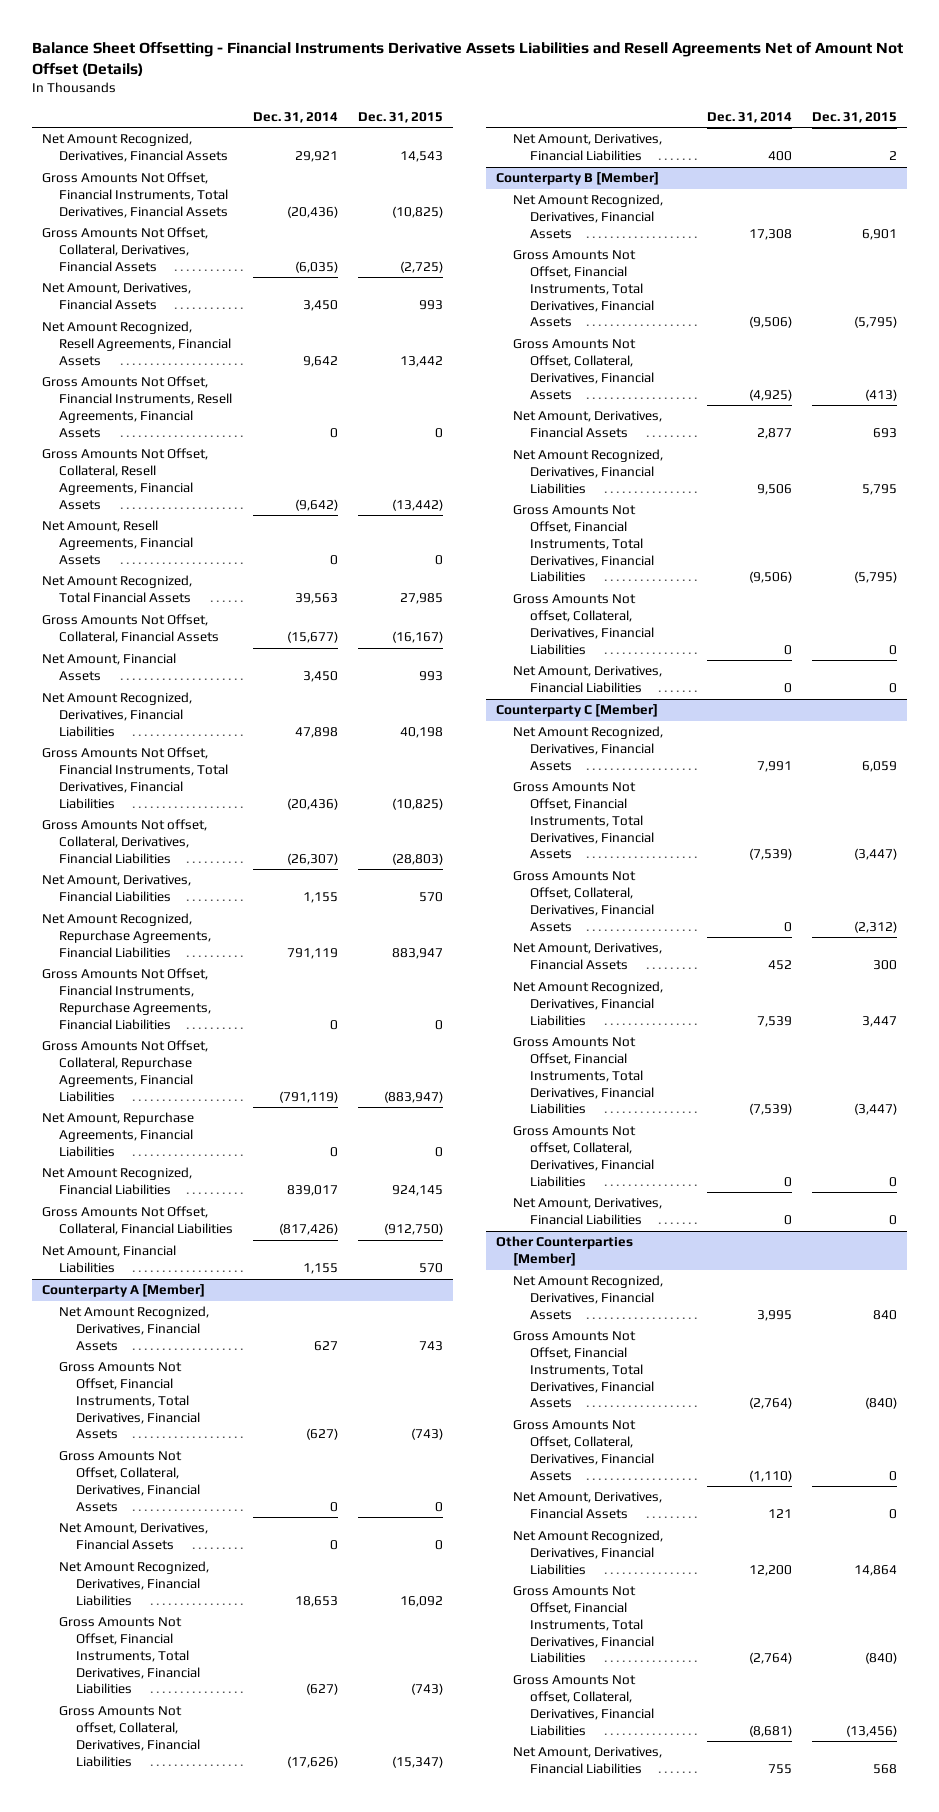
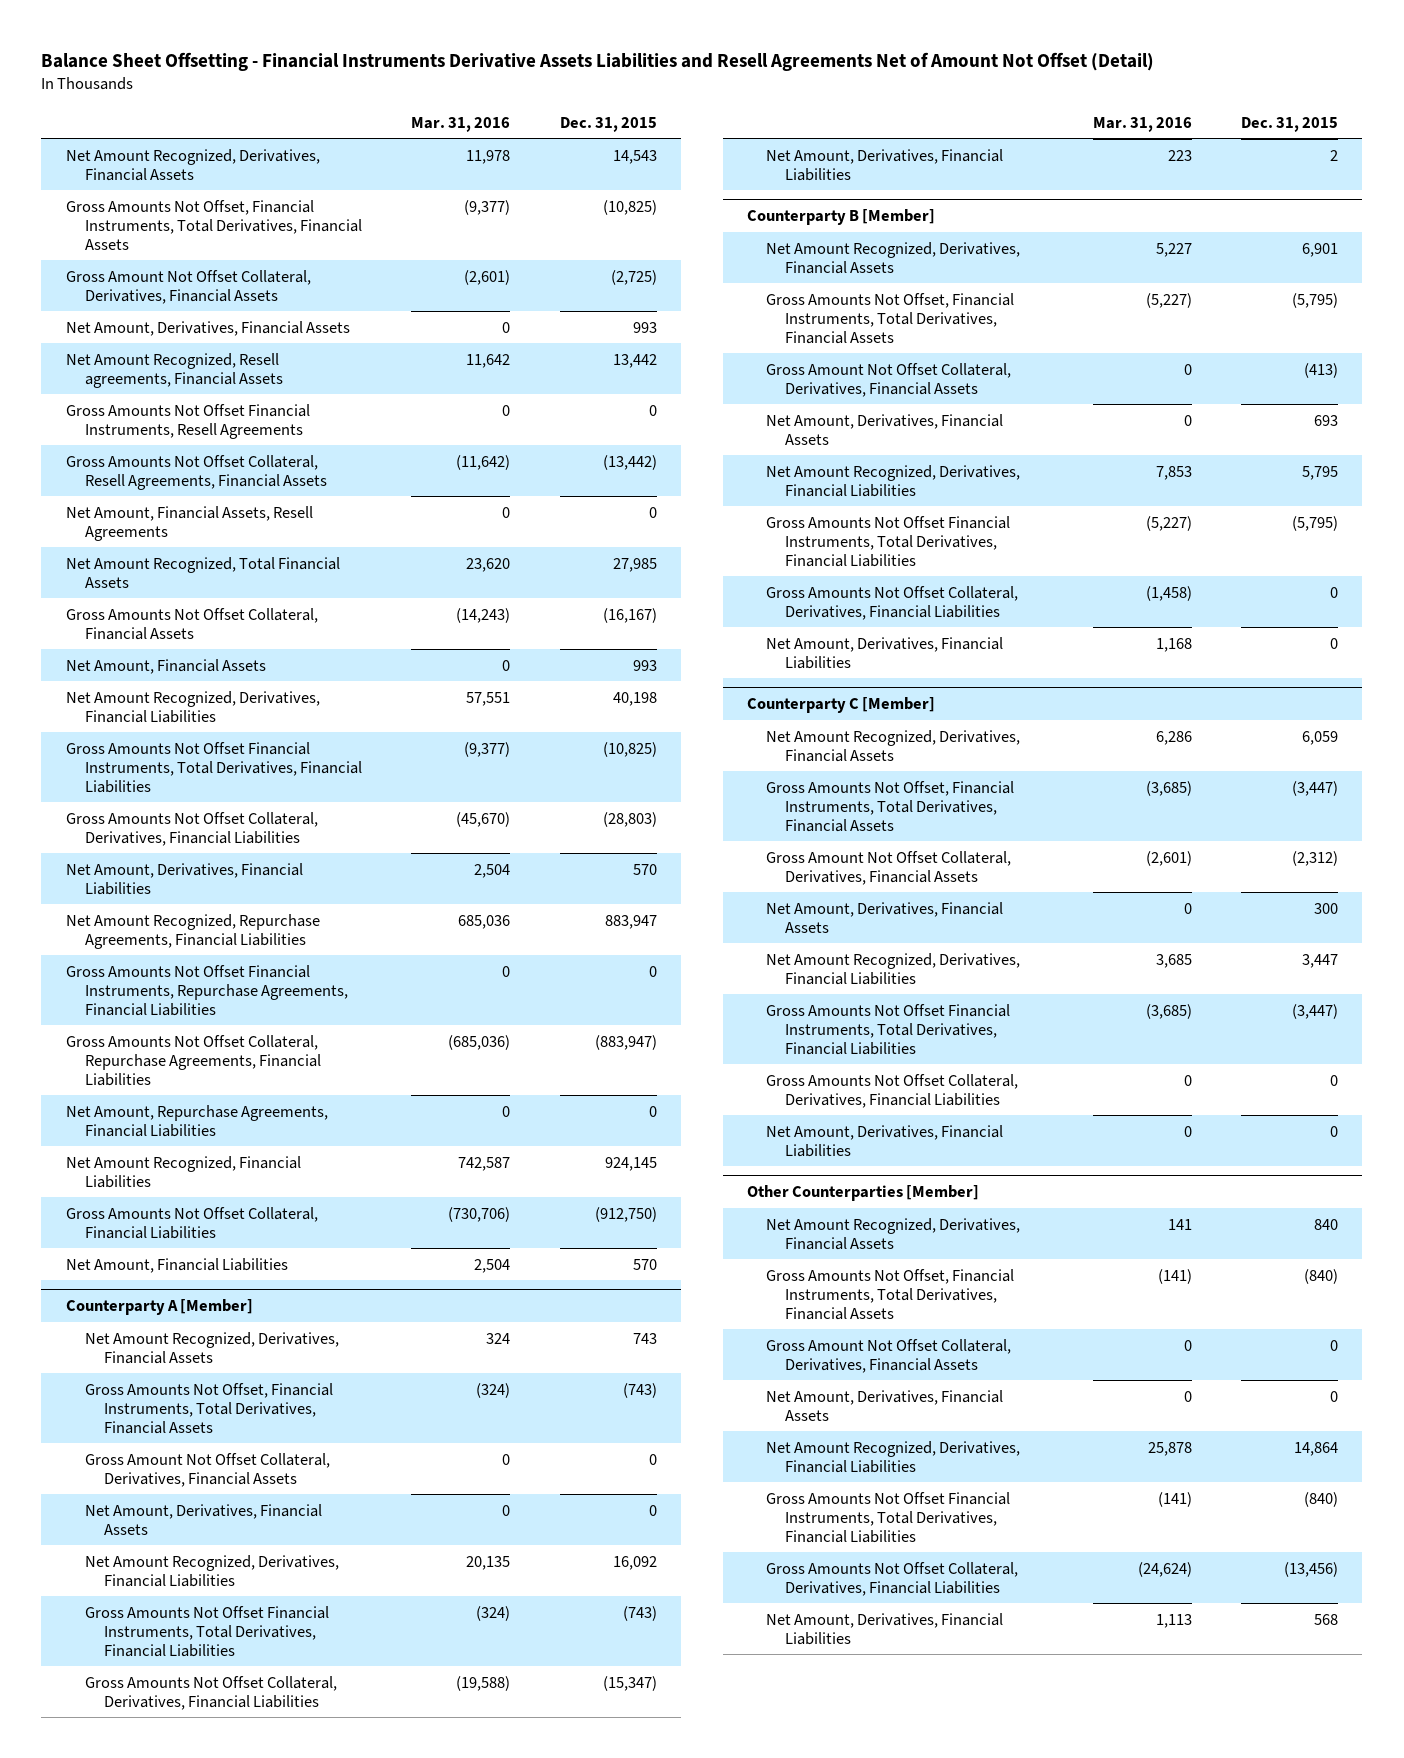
[32,42,904,76] Balance Sheet Offsetting - Financial Instruments Derivative Assets Liabilities and Resell Agreements Net of Amount Not Offset (Details) -> [41,52,1155,72] Balance Sheet Offsetting - Financial Instruments Derivative Assets Liabilities and Resell Agreements Net of Amount Not Offset (Detail)
[252,111,338,123] Dec. 31, 2014 -> none
none -> [411,116,511,132] Mar. 31, 2016
[42,227,209,272] Gross Amounts Not Offset, Collateral, Derivatives, Financial Assets -> [65,269,311,304] Gross Amount Not Offset Collateral, Derivatives, Financial Assets
[42,321,232,366] Net Amount Recognized, Resell Agreements, Financial Assets -> [65,352,283,388] Net Amount Recognized, Resell agreements, Financial Assets
[42,376,233,438] Gross Amounts Not Offset, Financial Instruments, Resell Agreements, Financial Assets -> [65,403,310,439] Gross Amounts Not Offset Financial Instruments, Resell Agreements
[42,448,209,510] Gross Amounts Not Offset, Collateral, Resell Agreements, Financial Assets -> [65,454,327,490] Gross Amounts Not Offset Collateral, Resell Agreements, Financial Assets
[42,520,194,565] Net Amount, Resell Agreements, Financial Assets -> [65,505,313,541] Net Amount, Financial Assets, Resell Agreements
[42,614,220,644] Gross Amounts Not Offset, Collateral, Financial Assets -> [65,607,318,640] Gross Amounts Not Offset Collateral, Financial Assets
[42,747,229,809] Gross Amounts Not Offset, Financial Instruments, Total Derivatives, Financial Liabilities -> [65,741,362,793] Gross Amounts Not Offset Financial Instruments, Total Derivatives, Financial Liabilities
[42,819,208,864] Gross Amounts Not offset, Collateral, Derivatives, Financial Liabilities -> [65,811,318,846] Gross Amounts Not Offset Collateral, Derivatives, Financial Liabilities
[42,968,212,1030] Gross Amounts Not Offset, Financial Instruments, Repurchase Agreements, Financial Liabilities -> [65,964,348,1016] Gross Amounts Not Offset Financial Instruments, Repurchase Agreements, Financial Liabilities
[42,1040,209,1102] Gross Amounts Not Offset, Collateral, Repurchase Agreements, Financial Liabilities -> [65,1034,321,1086] Gross Amounts Not Offset Collateral, Repurchase Agreements, Financial Liabilities
[42,1206,234,1236] Gross Amounts Not Offset, Collateral, Financial Liabilities -> [65,1206,318,1239] Gross Amounts Not Offset Collateral, Financial Liabilities
[59,1451,201,1512] Gross Amounts Not Offset, Collateral, Derivatives, Financial Assets -> [84,1452,330,1487] Gross Amount Not Offset Collateral, Derivatives, Financial Assets
[59,1617,201,1695] Gross Amounts Not Offset, Financial Instruments, Total Derivatives, Financial Liabilities -> [84,1605,329,1657] Gross Amounts Not Offset Financial Instruments, Total Derivatives, Financial Liabilities
[59,1706,201,1767] Gross Amounts Not offset, Collateral, Derivatives, Financial Liabilities -> [84,1675,337,1710] Gross Amounts Not Offset Collateral, Derivatives, Financial Liabilities
[513,339,655,400] Gross Amounts Not Offset, Collateral, Derivatives, Financial Assets -> [766,362,1012,397] Gross Amount Not Offset Collateral, Derivatives, Financial Assets
[513,505,655,583] Gross Amounts Not Offset, Financial Instruments, Total Derivatives, Financial Liabilities -> [766,515,1011,567] Gross Amounts Not Offset Financial Instruments, Total Derivatives, Financial Liabilities
[513,594,655,655] Gross Amounts Not offset, Collateral, Derivatives, Financial Liabilities -> [766,585,1019,620] Gross Amounts Not Offset Collateral, Derivatives, Financial Liabilities
[513,871,655,932] Gross Amounts Not Offset, Collateral, Derivatives, Financial Assets -> [766,850,1012,885] Gross Amount Not Offset Collateral, Derivatives, Financial Assets
[513,1037,655,1115] Gross Amounts Not Offset, Financial Instruments, Total Derivatives, Financial Liabilities -> [766,1003,1011,1055] Gross Amounts Not Offset Financial Instruments, Total Derivatives, Financial Liabilities
[513,1126,655,1187] Gross Amounts Not offset, Collateral, Derivatives, Financial Liabilities -> [766,1073,1019,1108] Gross Amounts Not Offset Collateral, Derivatives, Financial Liabilities
[513,1420,655,1481] Gross Amounts Not Offset, Collateral, Derivatives, Financial Assets -> [766,1338,1012,1373] Gross Amount Not Offset Collateral, Derivatives, Financial Assets
[513,1586,655,1664] Gross Amounts Not Offset, Financial Instruments, Total Derivatives, Financial Liabilities -> [766,1491,1011,1543] Gross Amounts Not Offset Financial Instruments, Total Derivatives, Financial Liabilities
[513,1675,655,1736] Gross Amounts Not offset, Collateral, Derivatives, Financial Liabilities -> [766,1561,1019,1596] Gross Amounts Not Offset Collateral, Derivatives, Financial Liabilities

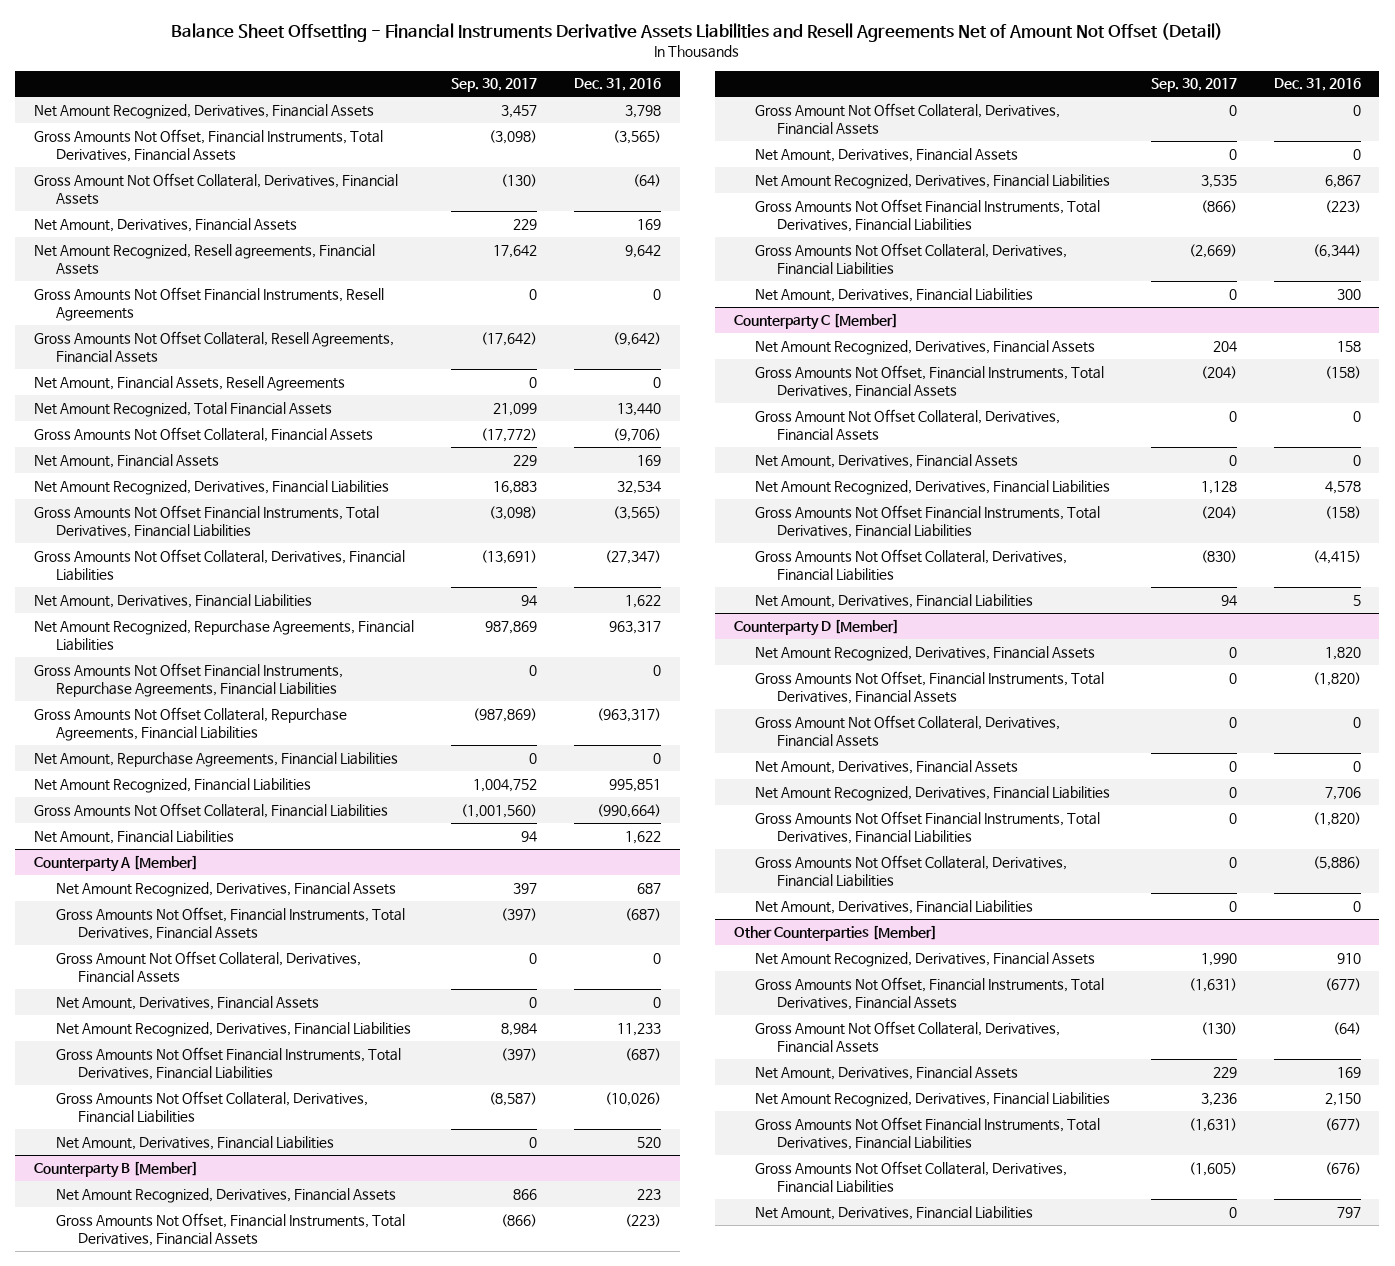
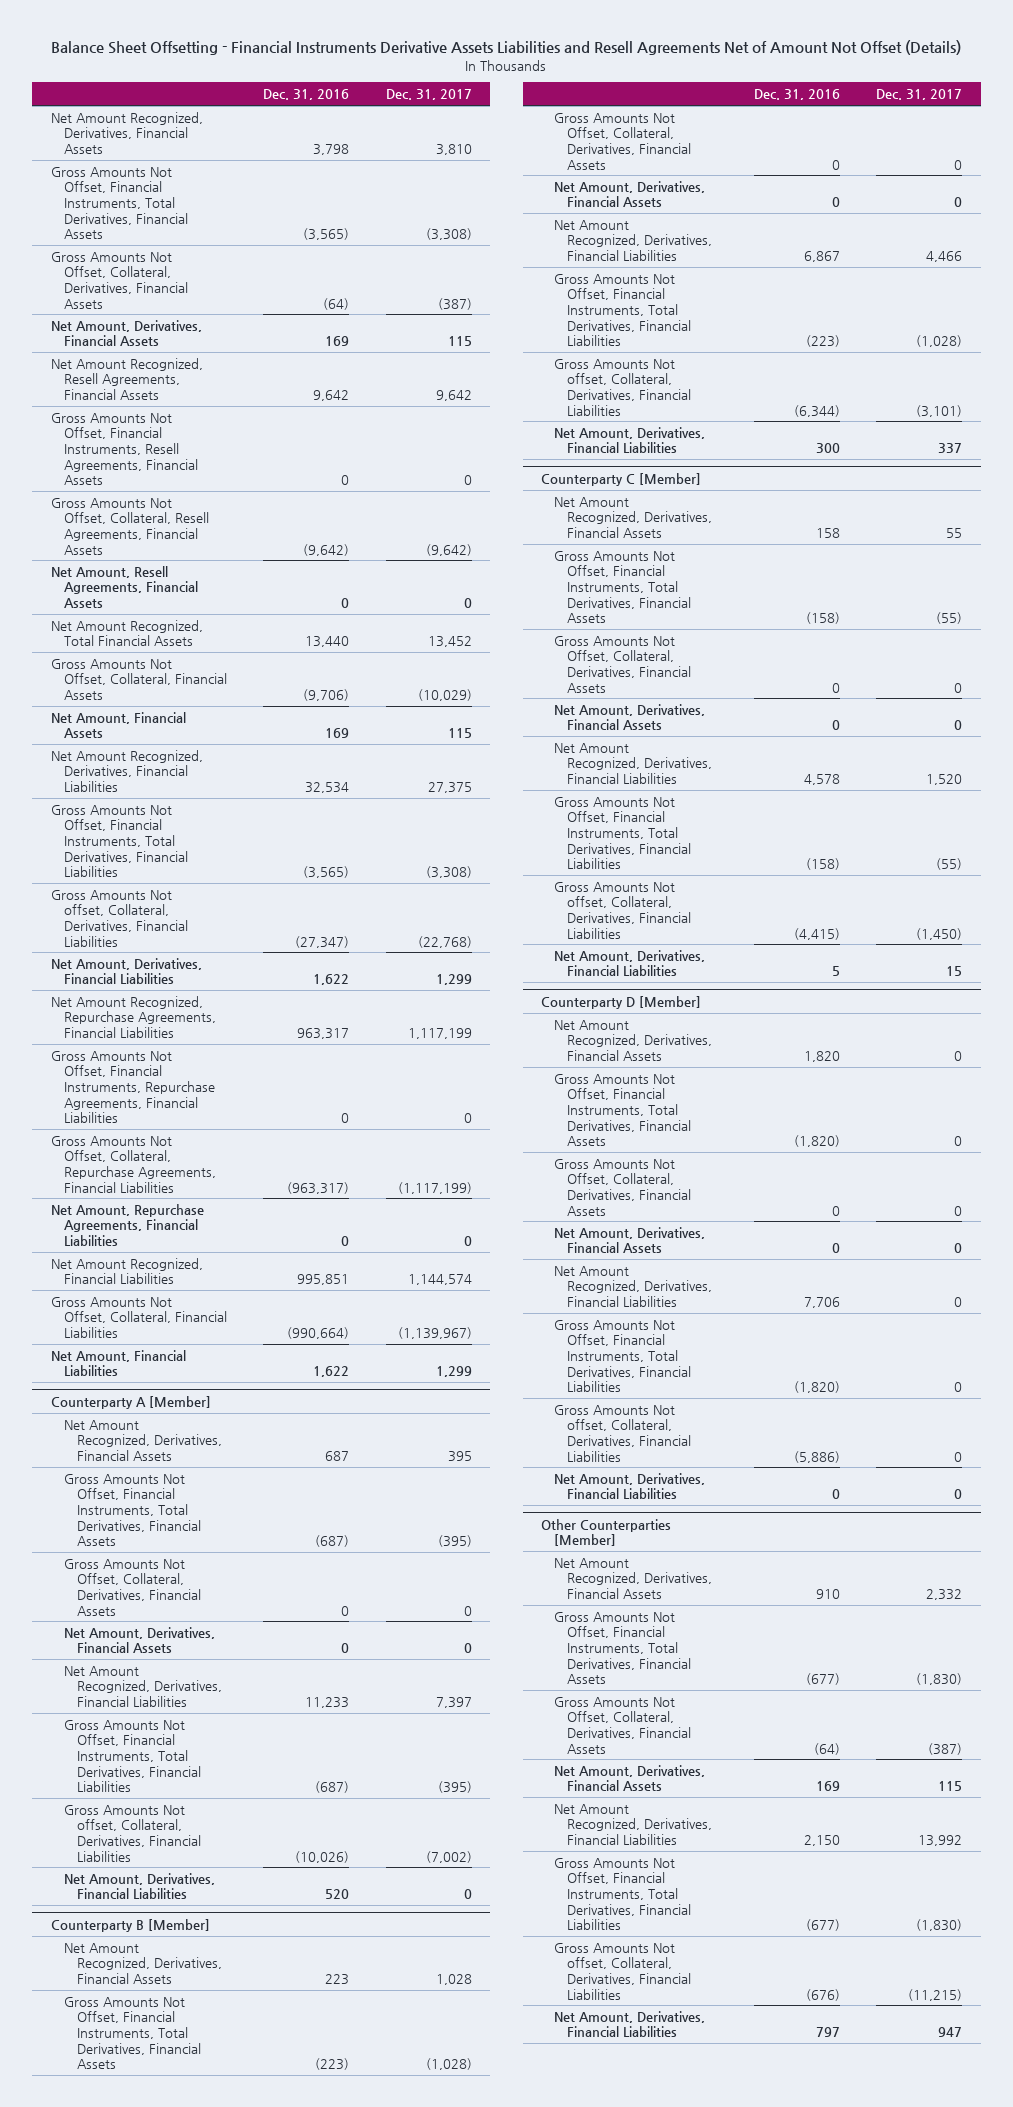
[171,23,1224,43] Balance Sheet Offsetting - Financial Instruments Derivative Assets Liabilities and Resell Agreements Net of Amount Not Offset (Detail) -> [51,40,962,56] Balance Sheet Offsetting - Financial Instruments Derivative Assets Liabilities and Resell Agreements Net of Amount Not Offset (Details)
[450,78,537,93] Sep. 30, 2017 -> none
none -> [385,89,472,101] Dec. 31, 2017
[33,172,398,205] Gross Amount Not Offset Collateral, Derivatives, Financial Assets -> [50,251,188,309] Gross Amounts Not Offset, Collateral, Derivatives, Financial Assets
[33,243,375,275] Net Amount Recognized, Resell agreements, Financial Assets -> [50,357,203,400] Net Amount Recognized, Resell Agreements, Financial Assets
[33,286,384,321] Gross Amounts Not Offset Financial Instruments, Resell Agreements -> [50,412,198,486] Gross Amounts Not Offset, Financial Instruments, Resell Agreements, Financial Assets
[33,330,394,363] Gross Amounts Not Offset Collateral, Resell Agreements, Financial Assets -> [50,497,209,555] Gross Amounts Not Offset, Collateral, Resell Agreements, Financial Assets
[33,375,345,391] Net Amount, Financial Assets, Resell Agreements -> [50,565,198,608] Net Amount, Resell Agreements, Financial Assets
[33,426,373,442] Gross Amounts Not Offset Collateral, Financial Assets -> [50,658,227,700] Gross Amounts Not Offset, Collateral, Financial Assets
[33,504,379,538] Gross Amounts Not Offset Financial Instruments, Total Derivatives, Financial Liabilities -> [50,804,188,878] Gross Amounts Not Offset, Financial Instruments, Total Derivatives, Financial Liabilities
[33,548,405,581] Gross Amounts Not Offset Collateral, Derivatives, Financial Liabilities -> [50,889,188,947] Gross Amounts Not offset, Collateral, Derivatives, Financial Liabilities
[33,662,343,697] Gross Amounts Not Offset Financial Instruments, Repurchase Agreements, Financial Liabilities -> [50,1050,215,1124] Gross Amounts Not Offset, Financial Instruments, Repurchase Agreements, Financial Liabilities
[33,706,347,741] Gross Amounts Not Offset Collateral, Repurchase Agreements, Financial Liabilities -> [50,1135,216,1193] Gross Amounts Not Offset, Collateral, Repurchase Agreements, Financial Liabilities
[33,802,388,818] Gross Amounts Not Offset Collateral, Financial Liabilities -> [50,1296,227,1338] Gross Amounts Not Offset, Collateral, Financial Liabilities
[55,950,361,983] Gross Amount Not Offset Collateral, Derivatives, Financial Assets -> [63,1558,201,1616] Gross Amounts Not Offset, Collateral, Derivatives, Financial Assets
[55,1046,401,1080] Gross Amounts Not Offset Financial Instruments, Total Derivatives, Financial Liabilities -> [63,1719,201,1793] Gross Amounts Not Offset, Financial Instruments, Total Derivatives, Financial Liabilities
[55,1090,368,1123] Gross Amounts Not Offset Collateral, Derivatives, Financial Liabilities -> [63,1804,201,1862] Gross Amounts Not offset, Collateral, Derivatives, Financial Liabilities
[755,102,1061,135] Gross Amount Not Offset Collateral, Derivatives, Financial Assets -> [553,112,691,170] Gross Amounts Not Offset, Collateral, Derivatives, Financial Assets
[755,198,1101,232] Gross Amounts Not Offset Financial Instruments, Total Derivatives, Financial Liabilities -> [553,273,691,347] Gross Amounts Not Offset, Financial Instruments, Total Derivatives, Financial Liabilities
[755,242,1068,275] Gross Amounts Not Offset Collateral, Derivatives, Financial Liabilities -> [553,358,691,416] Gross Amounts Not offset, Collateral, Derivatives, Financial Liabilities
[755,408,1061,441] Gross Amount Not Offset Collateral, Derivatives, Financial Assets -> [553,635,691,693] Gross Amounts Not Offset, Collateral, Derivatives, Financial Assets
[755,504,1101,538] Gross Amounts Not Offset Financial Instruments, Total Derivatives, Financial Liabilities -> [553,796,691,870] Gross Amounts Not Offset, Financial Instruments, Total Derivatives, Financial Liabilities
[755,548,1068,581] Gross Amounts Not Offset Collateral, Derivatives, Financial Liabilities -> [553,881,691,939] Gross Amounts Not offset, Collateral, Derivatives, Financial Liabilities
[755,714,1061,747] Gross Amount Not Offset Collateral, Derivatives, Financial Assets -> [553,1158,691,1216] Gross Amounts Not Offset, Collateral, Derivatives, Financial Assets
[755,810,1101,844] Gross Amounts Not Offset Financial Instruments, Total Derivatives, Financial Liabilities -> [553,1319,691,1393] Gross Amounts Not Offset, Financial Instruments, Total Derivatives, Financial Liabilities
[755,854,1068,887] Gross Amounts Not Offset Collateral, Derivatives, Financial Liabilities -> [553,1404,691,1462] Gross Amounts Not offset, Collateral, Derivatives, Financial Liabilities
[755,1020,1061,1053] Gross Amount Not Offset Collateral, Derivatives, Financial Assets -> [553,1696,691,1754] Gross Amounts Not Offset, Collateral, Derivatives, Financial Assets
[755,1116,1101,1150] Gross Amounts Not Offset Financial Instruments, Total Derivatives, Financial Liabilities -> [553,1857,691,1931] Gross Amounts Not Offset, Financial Instruments, Total Derivatives, Financial Liabilities
[755,1160,1068,1193] Gross Amounts Not Offset Collateral, Derivatives, Financial Liabilities -> [553,1942,691,2000] Gross Amounts Not offset, Collateral, Derivatives, Financial Liabilities

